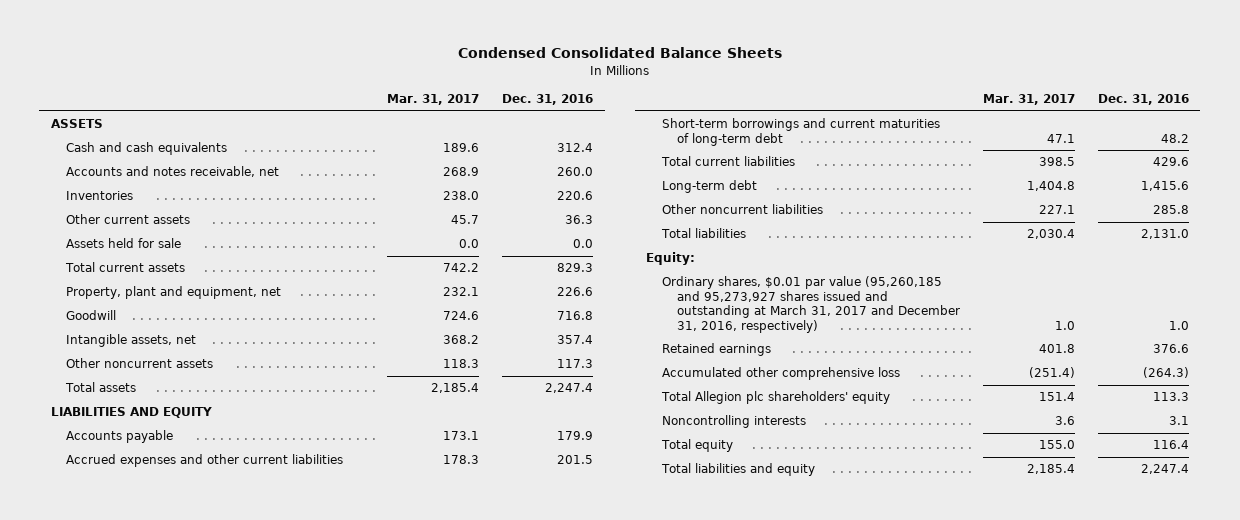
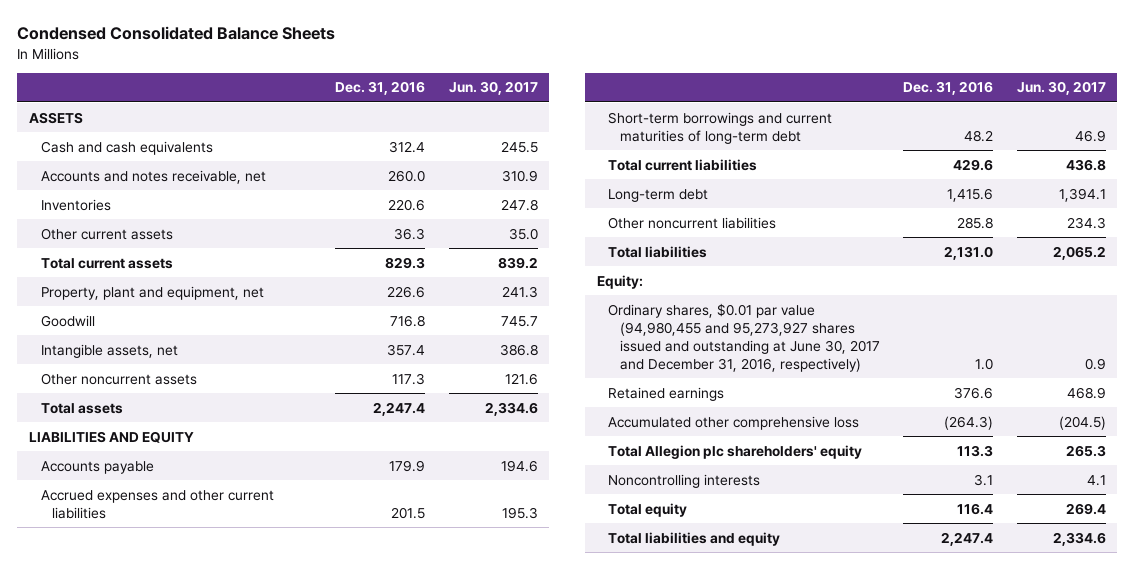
[387,94,480,106] Mar. 31, 2017 -> none
none -> [448,81,538,96] Jun. 30, 2017
[66,238,182,249] Assets held for sale -> none
[661,276,961,333] Ordinary shares, $0.01 par value (95,260,185 and 95,273,927 shares issued and outstanding at March 31, 2017 and December 31, 2016, respectively) -> [608,302,880,372] Ordinary shares, $0.01 par value (94,980,455 and 95,273,927 shares issued and outstanding at June 30, 2017 and December 31, 2016, respectively)

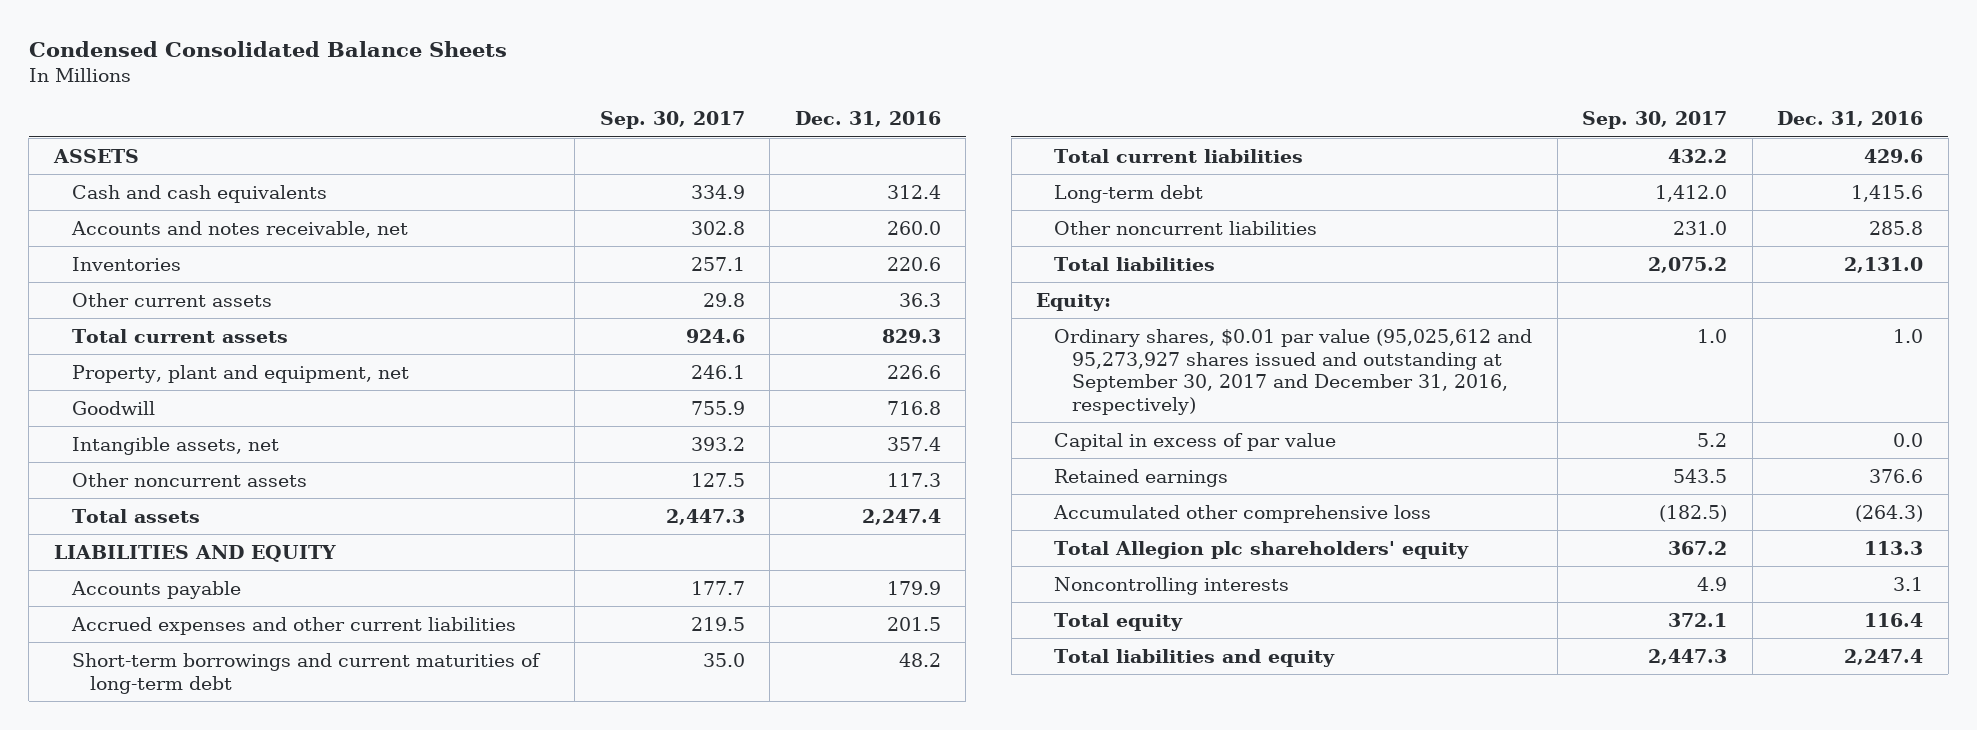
[448,81,538,96] Jun. 30, 2017 -> none
none -> [599,111,745,130] Sep. 30, 2017
[608,302,880,372] Ordinary shares, $0.01 par value (94,980,455 and 95,273,927 shares issued and outstanding at June 30, 2017 and December 31, 2016, respectively) -> [1054,328,1533,415] Ordinary shares, $0.01 par value (95,025,612 and 95,273,927 shares issued and outstanding at September 30, 2017 and December 31, 2016, respectively)
none -> [1054,432,1337,451] Capital in excess of par value

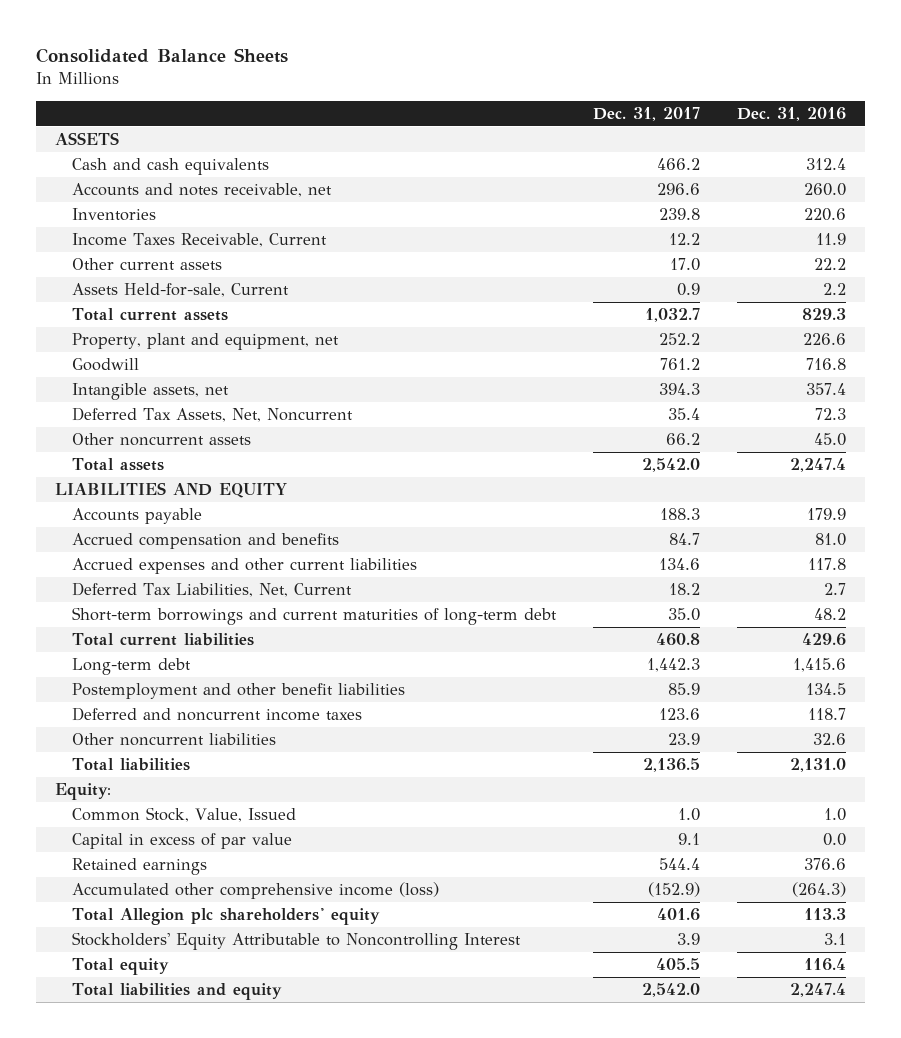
[28,41,507,58] Condensed Consolidated Balance Sheets -> [36,47,289,63] Consolidated Balance Sheets
[599,111,745,130] Sep. 30, 2017 -> none
none -> [592,106,700,121] Dec. 31, 2017
none -> [71,233,327,248] Income Taxes Receivable, Current
[898,292,941,307] 36.3 -> [814,258,847,271] 22.2
none -> [71,283,289,298] Assets Held-for-sale, Current
none -> [71,407,353,423] Deferred Tax Assets, Net, Noncurrent
[886,472,941,487] 117.3 -> [814,433,847,447] 45.0
none -> [71,533,339,550] Accrued compensation and benefits
[886,616,941,631] 201.5 -> [808,558,847,571] 117.8
none -> [71,582,352,598] Deferred Tax Liabilities, Net, Current
none -> [71,683,405,700] Postemployment and other benefit liabilities
none -> [71,707,362,722] Deferred and noncurrent income taxes
[1869,220,1924,235] 285.8 -> [813,733,847,746] 32.6
[1054,328,1533,415] Ordinary shares, $0.01 par value (95,025,612 and 95,273,927 shares issued and outstanding at September 30, 2017 and December 31, 2016, respectively) -> [71,807,296,823] Common Stock, Value, Issued
[1053,504,1432,523] Accumulated other comprehensive loss -> [71,882,439,900] Accumulated other comprehensive income (loss)
[1054,576,1290,595] Noncontrolling interests -> [71,932,521,951] Stockholders' Equity Attributable to Noncontrolling Interest

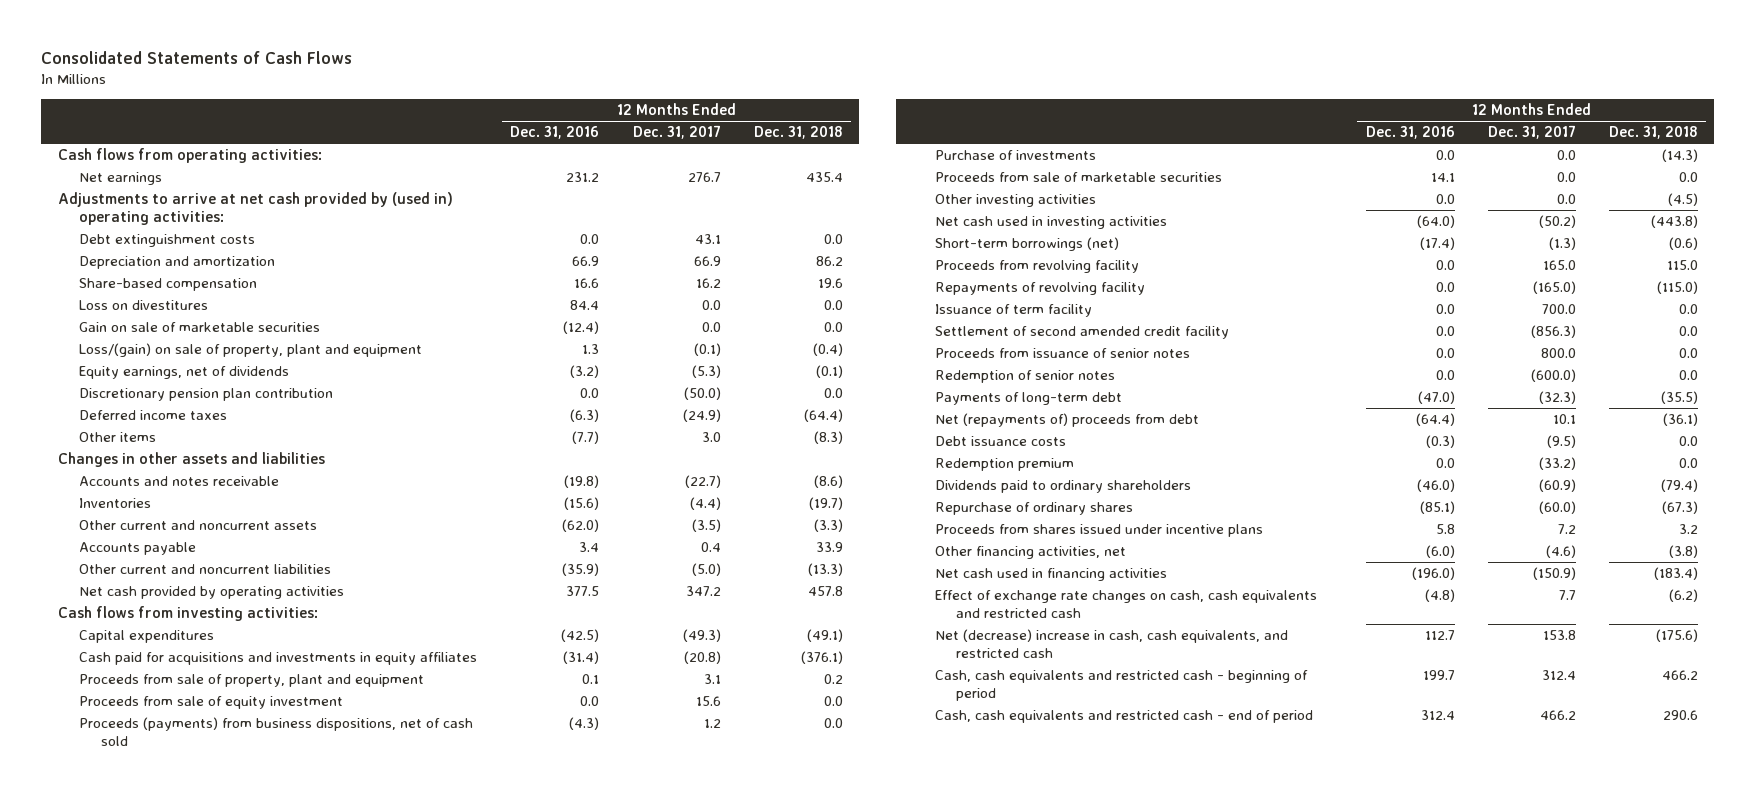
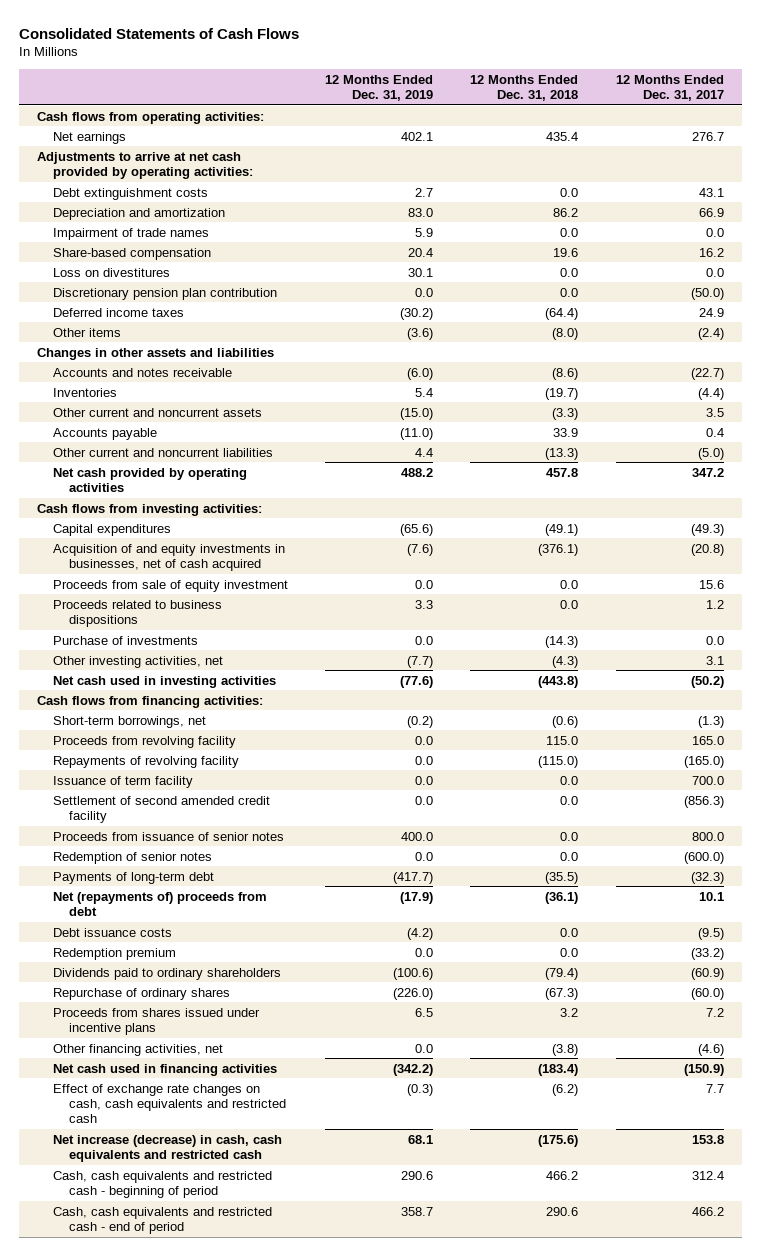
[510,126,600,140] Dec. 31, 2016 -> none
none -> [325,74,434,102] 12 Months Ended Dec. 31, 2019
[57,192,453,225] Adjustments to arrive at net cash provided by (used in) operating activities: -> [37,151,254,179] Adjustments to arrive at net cash provided by operating activities:
none -> [53,227,210,240] Impairment of trade names
[79,322,321,333] Gain on sale of marketable securities -> none
[79,343,423,358] Loss/(gain) on sale of property, plant and equipment -> none
[79,366,290,380] Equity earnings, net of dividends -> none
[682,409,721,423] (24.9) -> [698,307,724,317] 24.9
[701,432,721,443] 3.0 -> [697,327,724,340] (2.4)
[813,431,843,445] (8.3) -> [552,327,579,340] (8.0)
[691,519,721,533] (3.5) -> [705,407,724,417] 3.5
[79,674,425,688] Proceeds from sale of property, plant and equipment -> none
[79,652,478,666] Cash paid for acquisitions and investments in equity affiliates -> [53,543,286,571] Acquisition of and equity investments in businesses, net of cash acquired
[79,717,474,746] Proceeds (payments) from business dispositions, net of cash sold -> [53,599,223,627] Proceeds related to business dispositions
[934,172,1222,183] Proceeds from sale of marketable securities -> none
[934,194,1096,208] Other investing activities -> [53,655,224,668] Other investing activities, net
[1556,194,1576,205] 0.0 -> [705,655,724,665] 3.1
[1667,193,1698,207] (4.5) -> [552,655,579,668] (4.3)
none -> [37,695,264,708] Cash flows from financing activities:
[934,237,1119,252] Short-term borrowings (net) -> [53,715,207,728] Short-term borrowings, net
[934,629,1288,658] Net (decrease) increase in cash, cash equivalents, and restricted cash -> [53,1134,283,1162] Net increase (decrease) in cash, cash equivalents and restricted cash

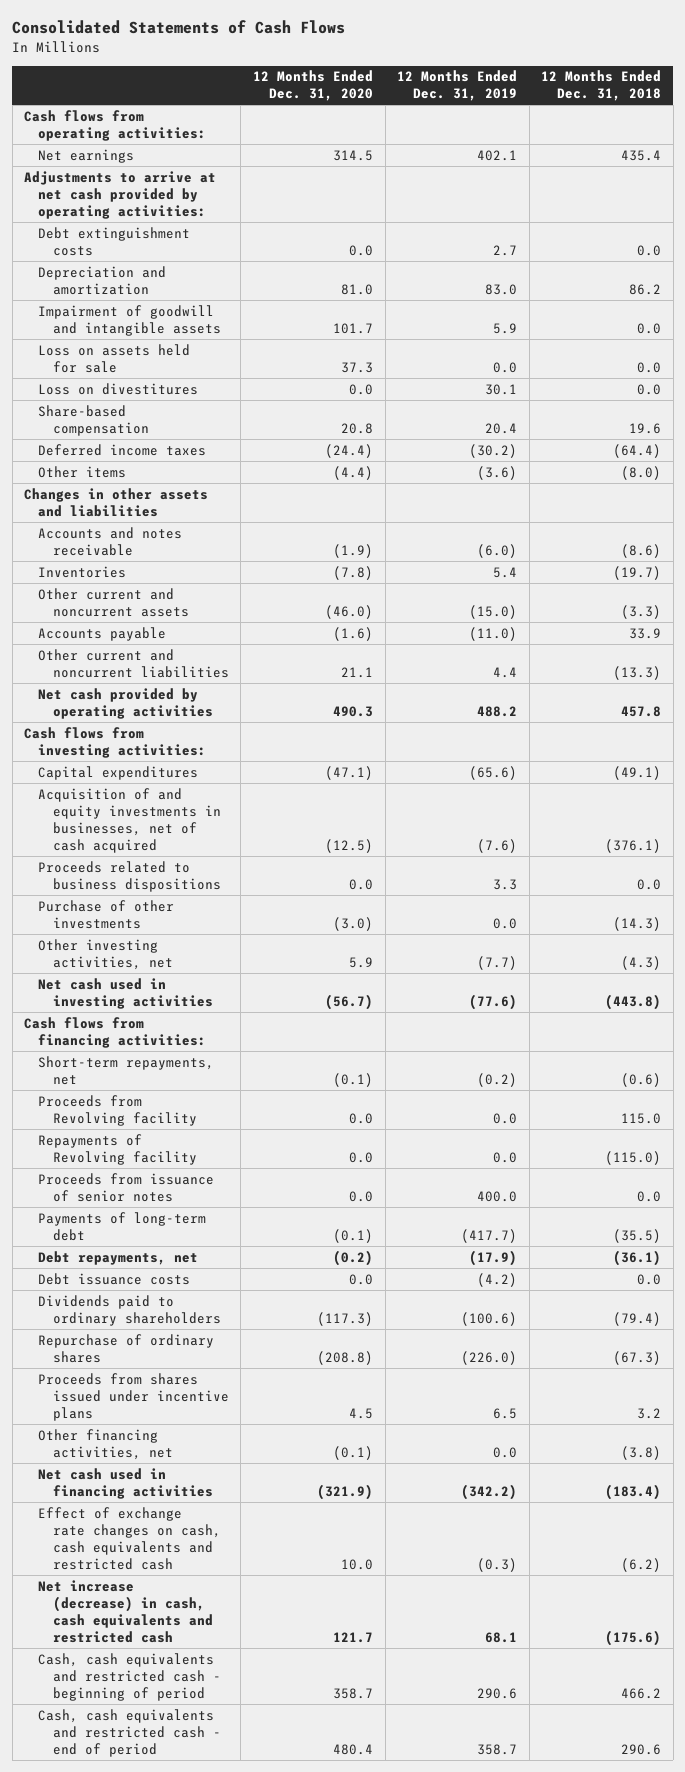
[615,74,724,102] 12 Months Ended Dec. 31, 2017 -> none
none -> [252,70,373,102] 12 Months Ended Dec. 31, 2020
[53,227,210,240] Impairment of trade names -> none
none -> [38,304,221,336] Impairment of goodwill and intangible assets
none -> [38,343,191,373] Loss on assets held for sale
[53,287,278,300] Discretionary pension plan contribution -> none
[53,247,212,260] Share-based compensation -> [38,404,149,436] Share-based compensation
[53,579,289,592] Proceeds from sale of equity investment -> none
[53,635,199,645] Purchase of investments -> [38,899,175,929] Purchase of other investments
[53,775,194,788] Issuance of term facility -> none
[53,795,271,823] Settlement of second amended credit facility -> none
[53,715,207,728] Short-term borrowings, net -> [38,1055,215,1085] Short-term repayments, net
[53,735,237,748] Proceeds from revolving facility -> [38,1094,197,1126] Proceeds from Revolving facility
[53,755,240,768] Repayments of revolving facility -> [38,1133,197,1165] Repayments of Revolving facility
[53,851,213,864] Redemption of senior notes -> none
[53,891,268,916] Net (repayments of) proceeds from debt -> [38,1250,199,1265] Debt repayments, net
[53,947,177,960] Redemption premium -> none

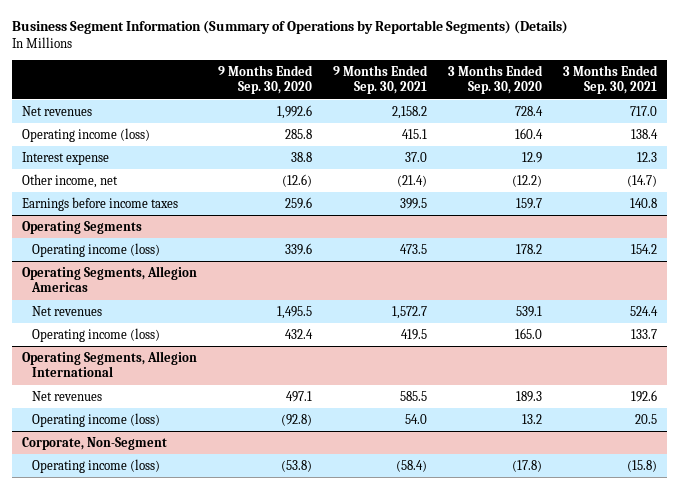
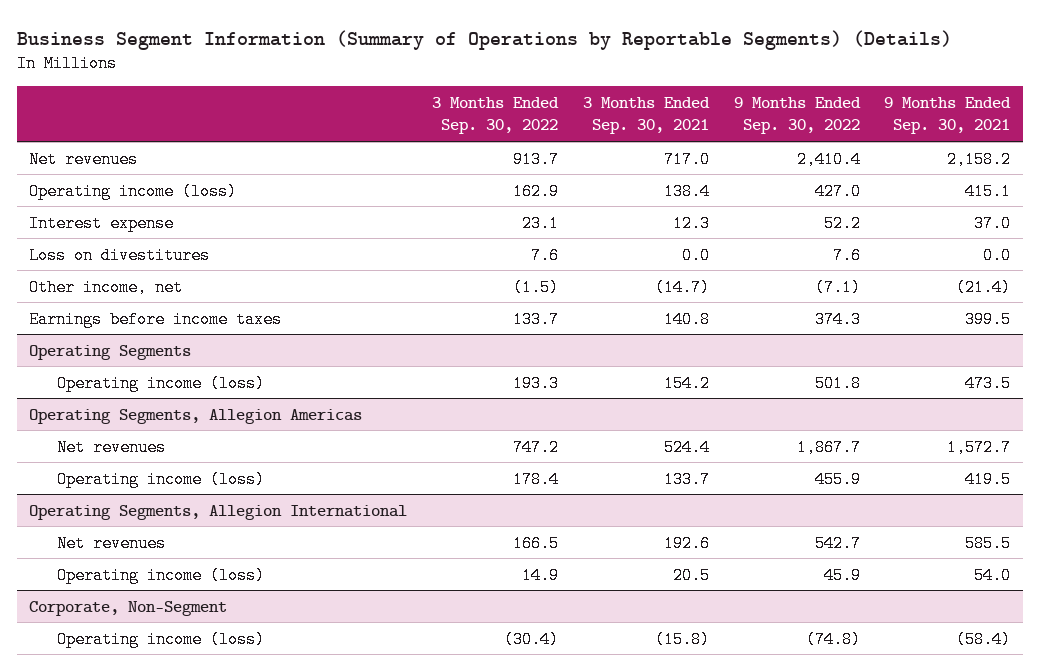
[218,64,314,95] 9 Months Ended Sep. 30, 2020 -> none
[447,64,543,95] 3 Months Ended Sep. 30, 2020 -> none
none -> [432,96,560,135] 3 Months Ended Sep. 30, 2022
none -> [733,96,861,135] 9 Months Ended Sep. 30, 2022
none -> [29,246,211,264] Loss on divestitures

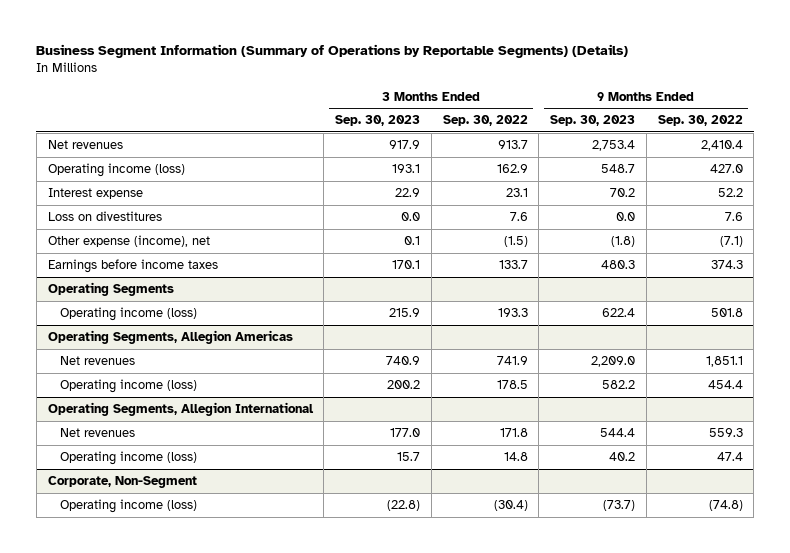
[582,96,710,135] 3 Months Ended Sep. 30, 2021 -> none
[884,96,1012,135] 9 Months Ended Sep. 30, 2021 -> none
none -> [335,115,421,127] Sep. 30, 2023
none -> [550,115,636,127] Sep. 30, 2023
[29,278,184,296] Other income, net -> [47,235,210,248] Other expense (income), net
[513,438,560,456] 747.2 -> [496,356,528,366] 741.9
[796,438,861,456] 1,867.7 -> [705,356,743,368] 1,851.1
[513,470,560,488] 178.4 -> [496,380,528,390] 178.5
[814,470,861,488] 455.9 -> [707,380,743,390] 454.4
[513,534,560,552] 166.5 -> [499,428,528,438] 171.8
[814,534,861,552] 542.7 -> [708,428,743,438] 559.3
[522,566,560,584] 14.9 -> [503,452,528,462] 14.8
[823,566,861,584] 45.9 -> [716,452,743,462] 47.4

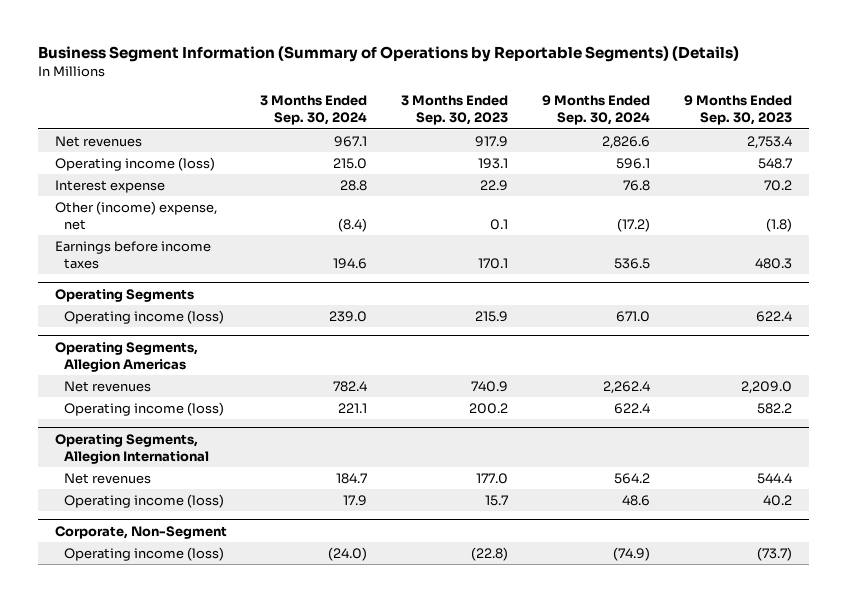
[442,115,528,127] Sep. 30, 2022 -> none
[657,115,743,127] Sep. 30, 2022 -> none
none -> [260,95,368,126] 3 Months Ended Sep. 30, 2024
none -> [541,95,650,126] 9 Months Ended Sep. 30, 2024
[47,211,162,222] Loss on divestitures -> none
[47,235,210,248] Other expense (income), net -> [54,200,217,231] Other (income) expense, net

